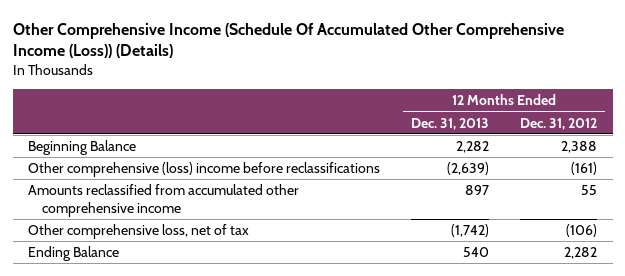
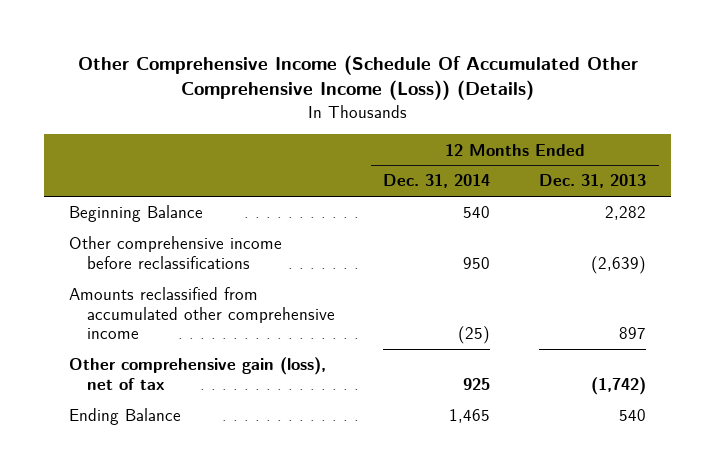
[520,117,598,130] Dec. 31, 2012 -> none
none -> [383,174,491,189] Dec. 31, 2014
[28,162,381,178] Other comprehensive (loss) income before reclassifications -> [68,236,282,269] Other comprehensive income before reclassifications
[28,224,250,240] Other comprehensive loss, net of tax -> [68,357,326,390] Other comprehensive gain (loss), net of tax

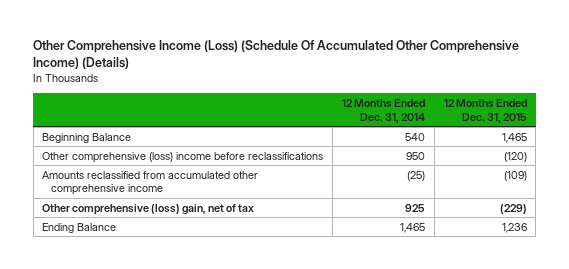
[77,54,638,101] Other Comprehensive Income (Schedule Of Accumulated Other Comprehensive Income (Loss)) (Details) -> [33,40,520,70] Other Comprehensive Income (Loss) (Schedule Of Accumulated Other Comprehensive Income) (Details)
[539,174,647,189] Dec. 31, 2013 -> none
none -> [443,98,527,123] 12 Months Ended Dec. 31, 2015
[68,236,282,269] Other comprehensive income before reclassifications -> [42,151,324,163] Other comprehensive (loss) income before reclassifications
[68,357,326,390] Other comprehensive gain (loss), net of tax -> [42,203,255,215] Other comprehensive (loss) gain, net of tax

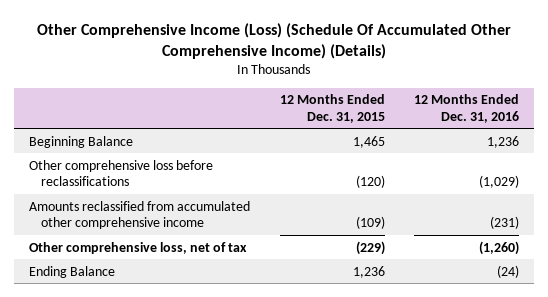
[341,98,425,123] 12 Months Ended Dec. 31, 2014 -> none
none -> [414,94,520,123] 12 Months Ended Dec. 31, 2016
[42,151,324,163] Other comprehensive (loss) income before reclassifications -> [28,159,213,186] Other comprehensive loss before reclassifications
[42,203,255,215] Other comprehensive (loss) gain, net of tax -> [28,241,247,254] Other comprehensive loss, net of tax

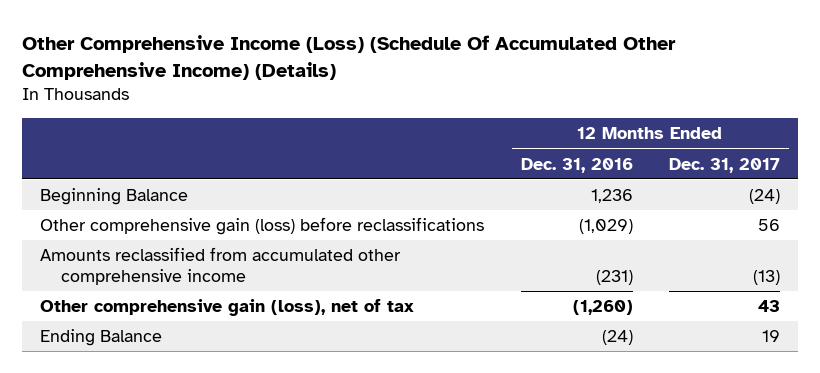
[279,94,385,123] 12 Months Ended Dec. 31, 2015 -> none
none -> [668,157,780,173] Dec. 31, 2017
[28,159,213,186] Other comprehensive loss before reclassifications -> [40,217,485,236] Other comprehensive gain (loss) before reclassifications
[28,241,247,254] Other comprehensive loss, net of tax -> [40,299,415,317] Other comprehensive gain (loss), net of tax

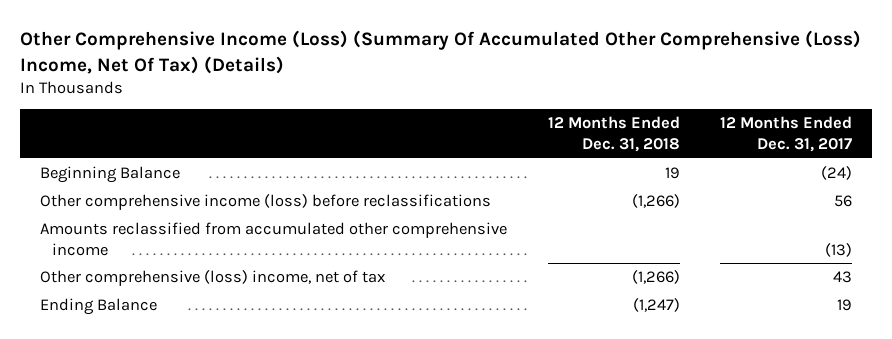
[22,34,677,80] Other Comprehensive Income (Loss) (Schedule Of Accumulated Other Comprehensive Income) (Details) -> [19,30,861,74] Other Comprehensive Income (Loss) (Summary Of Accumulated Other Comprehensive (Loss) Income, Net Of Tax) (Details)
[520,157,633,173] Dec. 31, 2016 -> none
none -> [547,116,680,152] 12 Months Ended Dec. 31, 2018
[40,217,485,236] Other comprehensive gain (loss) before reclassifications -> [39,194,491,211] Other comprehensive income (loss) before reclassifications
[40,299,415,317] Other comprehensive gain (loss), net of tax -> [39,270,385,287] Other comprehensive (loss) income, net of tax

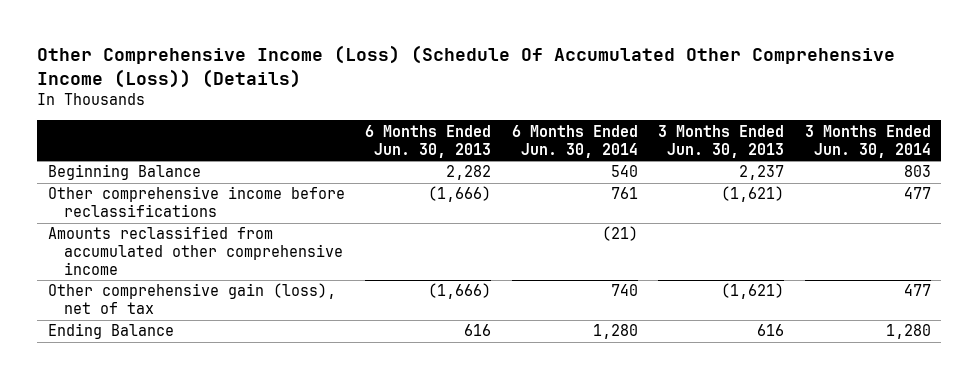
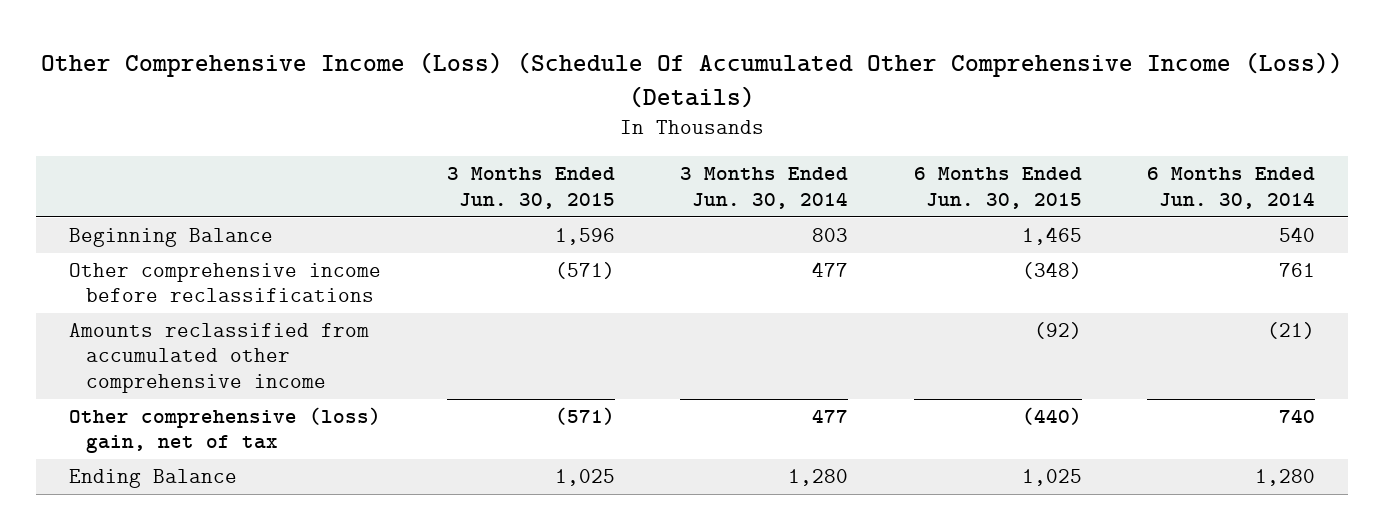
[365,124,492,158] 6 Months Ended Jun. 30, 2013 -> none
[658,124,785,158] 3 Months Ended Jun. 30, 2013 -> none
none -> [446,167,615,209] 3 Months Ended Jun. 30, 2015
none -> [913,167,1082,209] 6 Months Ended Jun. 30, 2015
[47,283,336,315] Other comprehensive gain (loss), net of tax -> [69,407,382,454] Other comprehensive (loss) gain, net of tax

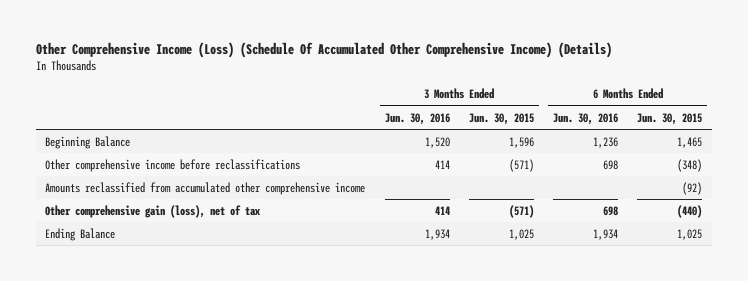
[41,51,1344,108] Other Comprehensive Income (Loss) (Schedule Of Accumulated Other Comprehensive Income (Loss)) (Details) -> [35,42,612,59] Other Comprehensive Income (Loss) (Schedule Of Accumulated Other Comprehensive Income) (Details)
[680,167,849,209] 3 Months Ended Jun. 30, 2014 -> none
[1146,167,1315,209] 6 Months Ended Jun. 30, 2014 -> none
none -> [384,112,450,125] Jun. 30, 2016
none -> [553,112,619,125] Jun. 30, 2016
[69,407,382,454] Other comprehensive (loss) gain, net of tax -> [45,204,261,218] Other comprehensive gain (loss), net of tax

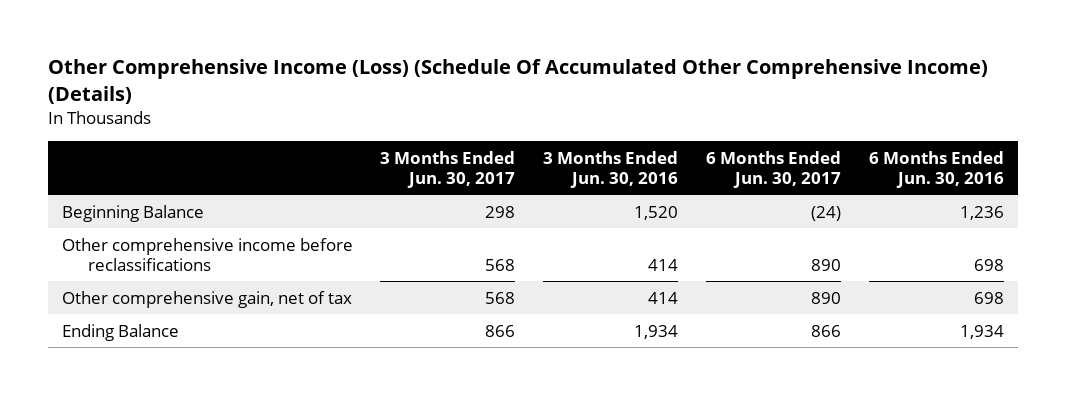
[468,112,534,125] Jun. 30, 2015 -> none
[637,112,703,125] Jun. 30, 2015 -> none
none -> [380,150,516,188] 3 Months Ended Jun. 30, 2017
none -> [705,150,841,188] 6 Months Ended Jun. 30, 2017
[45,181,366,195] Amounts reclassified from accumulated other comprehensive income -> none
[45,204,261,218] Other comprehensive gain (loss), net of tax -> [61,290,352,308] Other comprehensive gain, net of tax

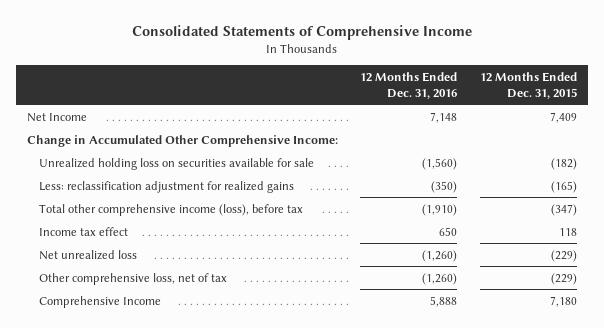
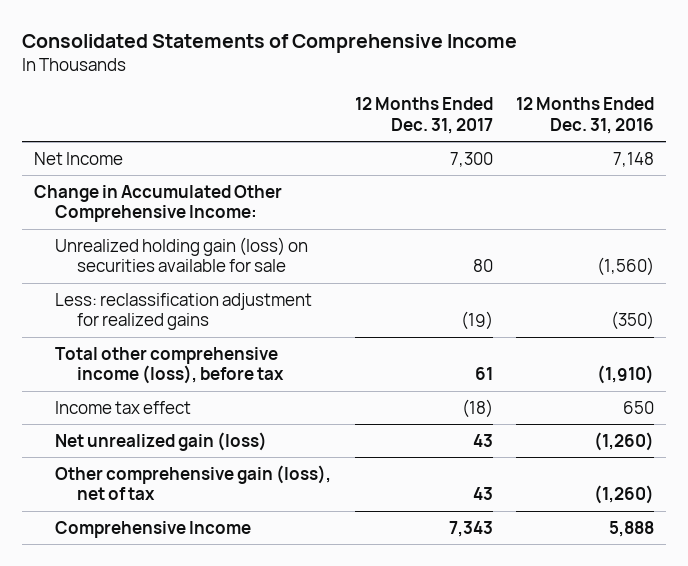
[479,71,577,99] 12 Months Ended Dec. 31, 2015 -> none
none -> [354,97,493,135] 12 Months Ended Dec. 31, 2017
[38,157,314,170] Unrealized holding loss on securities available for sale -> [55,236,309,273] Unrealized holding gain (loss) on securities available for sale
[38,249,137,260] Net unrealized loss -> [55,431,268,451] Net unrealized gain (loss)
[38,272,227,285] Other comprehensive loss, net of tax -> [55,464,332,501] Other comprehensive gain (loss), net of tax

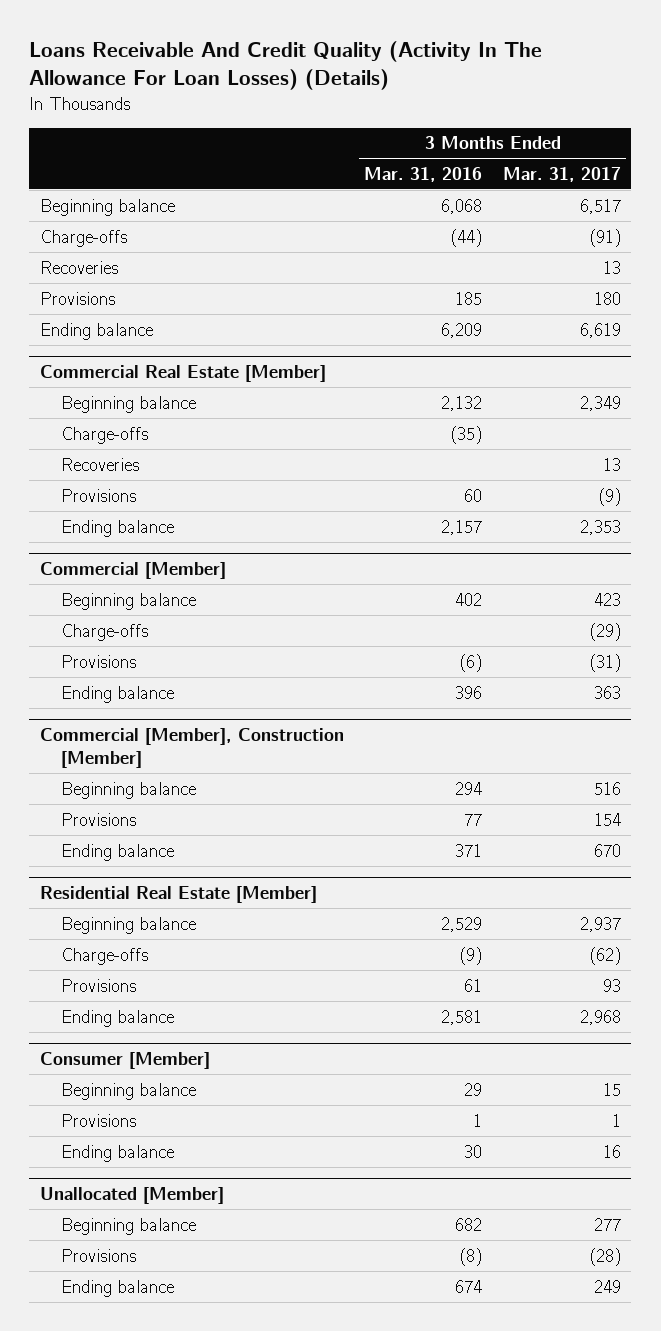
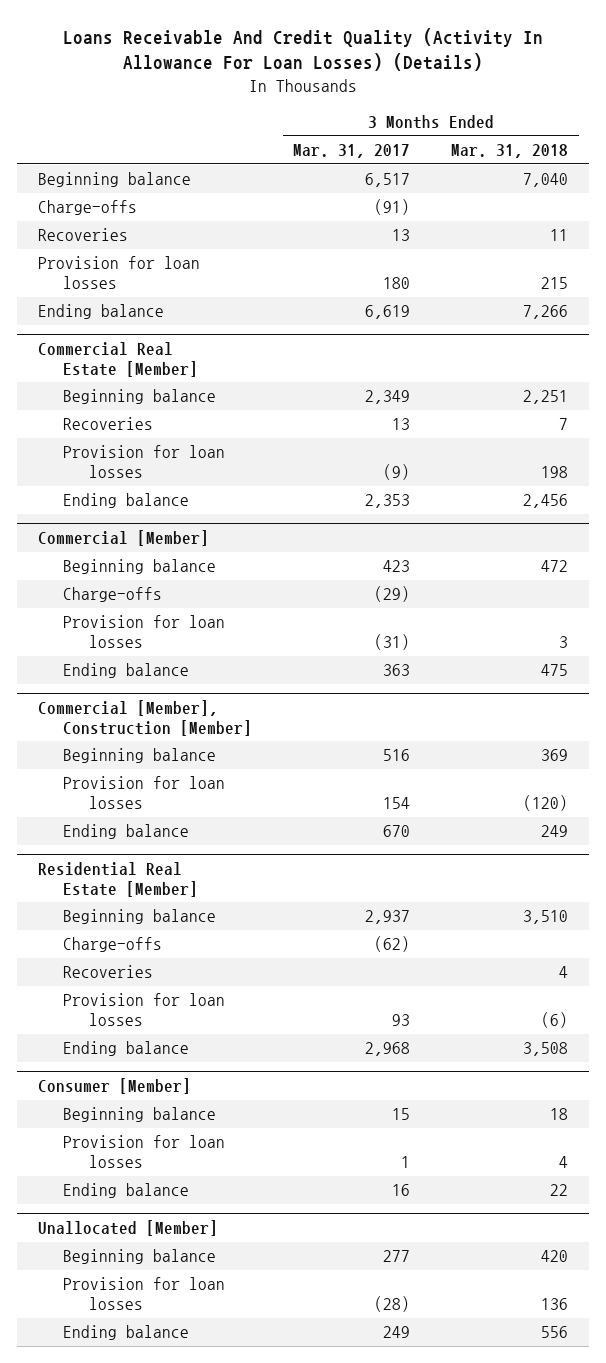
[29,41,543,91] Loans Receivable And Credit Quality (Activity In The Allowance For Loan Losses) (Details) -> [62,27,543,72] Loans Receivable And Credit Quality (Activity In Allowance For Loan Losses) (Details)
[364,166,483,182] Mar. 31, 2016 -> none
none -> [451,144,569,159] Mar. 31, 2018
[39,291,115,305] Provisions -> [37,256,200,289] Provision for loan losses
[60,426,148,444] Charge-offs -> none
[60,488,136,502] Provisions -> [63,445,226,478] Provision for loan losses
[60,654,136,668] Provisions -> [63,615,226,648] Provision for loan losses
[60,812,136,826] Provisions -> [63,776,226,809] Provision for loan losses
none -> [63,965,154,979] Recoveries
[60,978,136,992] Provisions -> [63,993,226,1026] Provision for loan losses
[60,1113,136,1127] Provisions -> [63,1135,226,1168] Provision for loan losses
[60,1248,136,1262] Provisions -> [63,1277,226,1310] Provision for loan losses

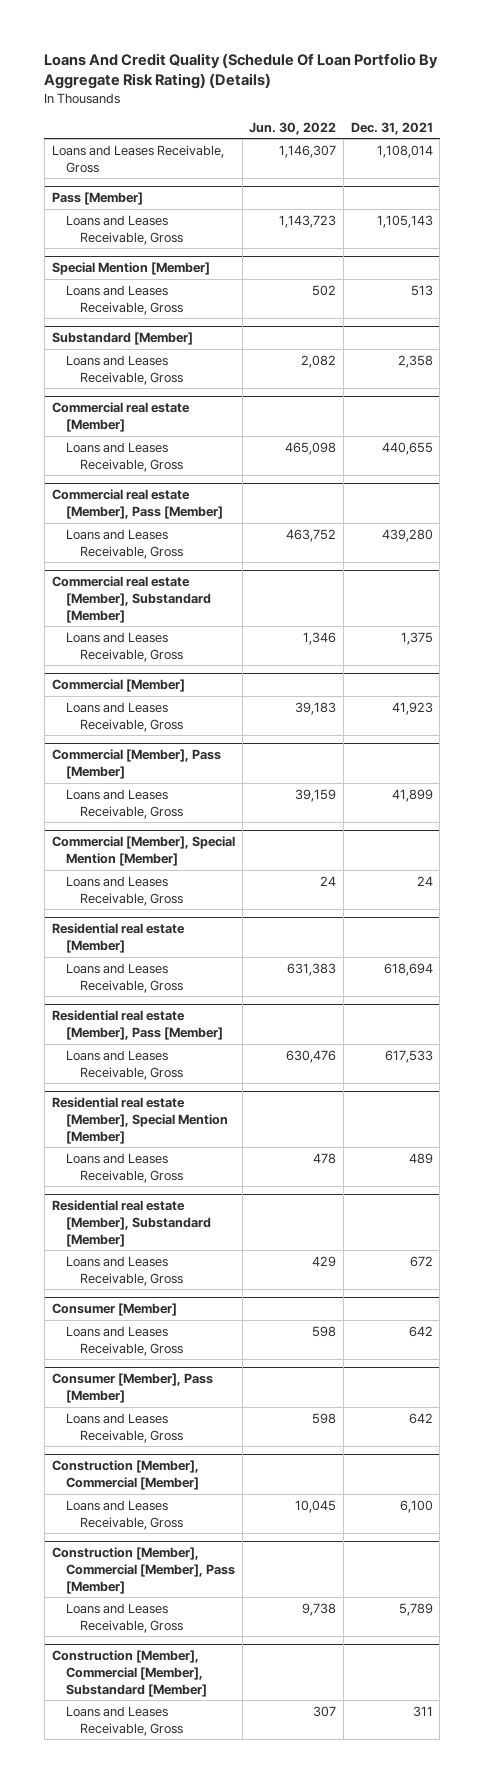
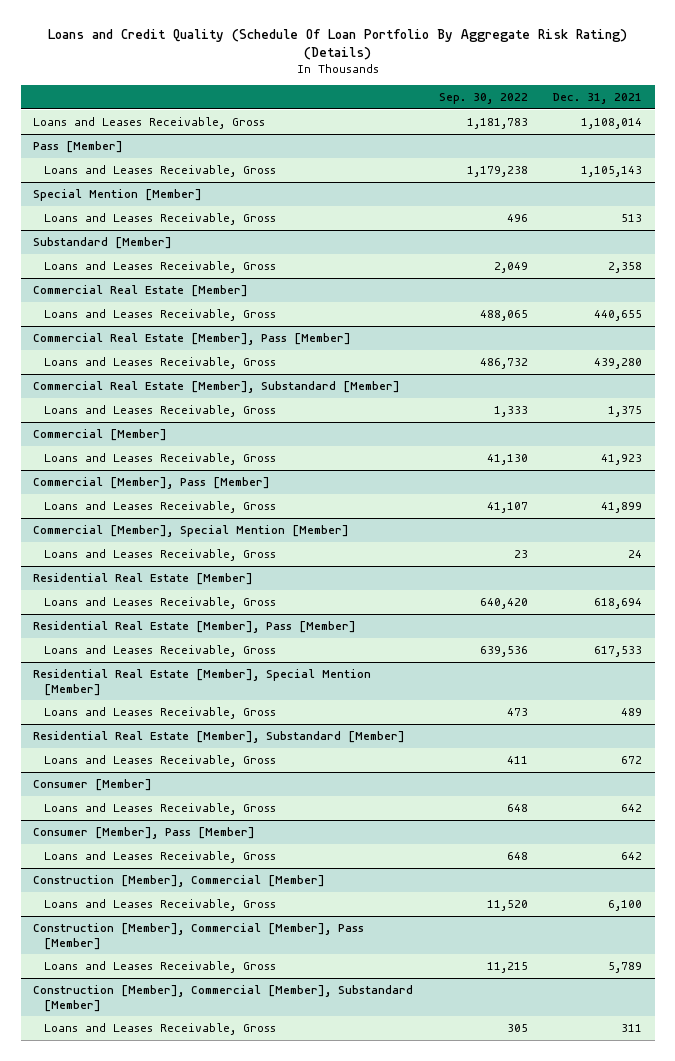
[44,52,439,89] Loans And Credit Quality (Schedule Of Loan Portfolio By Aggregate Risk Rating) (Details) -> [47,29,627,61] Loans and Credit Quality (Schedule Of Loan Portfolio By Aggregate Risk Rating) (Details)
[249,121,337,135] Jun. 30, 2022 -> none
none -> [438,93,528,105] Sep. 30, 2022
[51,402,190,433] Commercial real estate [Member] -> [33,284,249,297] Commercial Real Estate [Member]
[51,489,223,520] Commercial real estate [Member], Pass [Member] -> [33,332,352,345] Commercial Real Estate [Member], Pass [Member]
[51,576,211,623] Commercial real estate [Member], Substandard [Member] -> [33,380,401,393] Commercial Real Estate [Member], Substandard [Member]
[51,923,185,954] Residential real estate [Member] -> [33,572,254,585] Residential Real Estate [Member]
[51,1010,223,1041] Residential real estate [Member], Pass [Member] -> [33,620,357,633] Residential Real Estate [Member], Pass [Member]
[51,1097,228,1144] Residential real estate [Member], Special Mention [Member] -> [33,668,372,696] Residential Real Estate [Member], Special Mention [Member]
[51,1200,211,1247] Residential real estate [Member], Substandard [Member] -> [33,730,406,743] Residential Real Estate [Member], Substandard [Member]

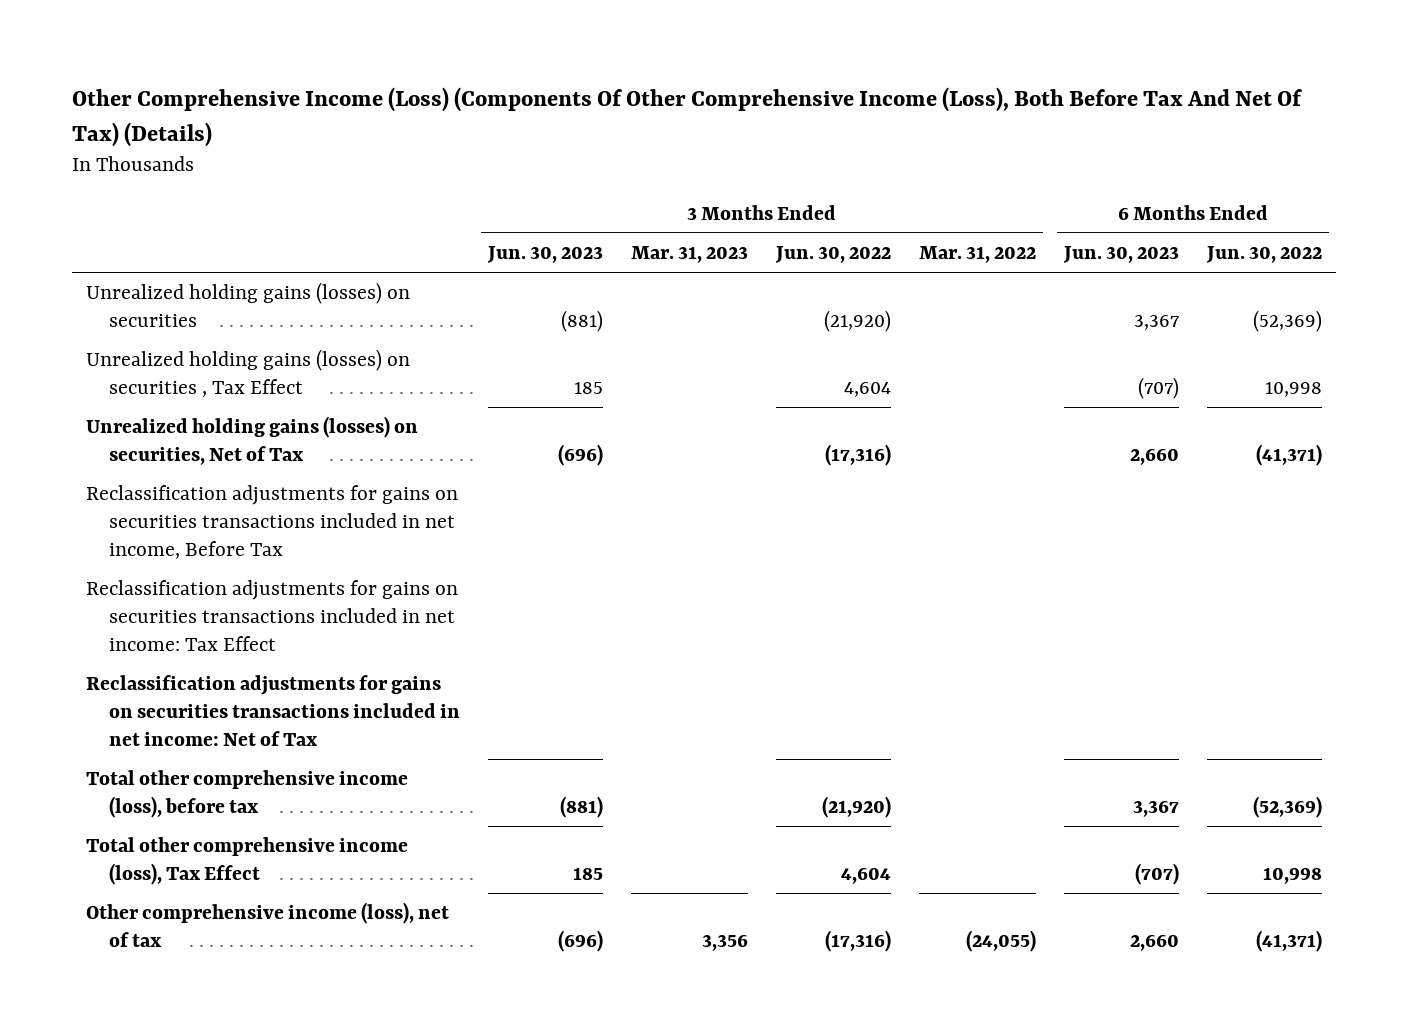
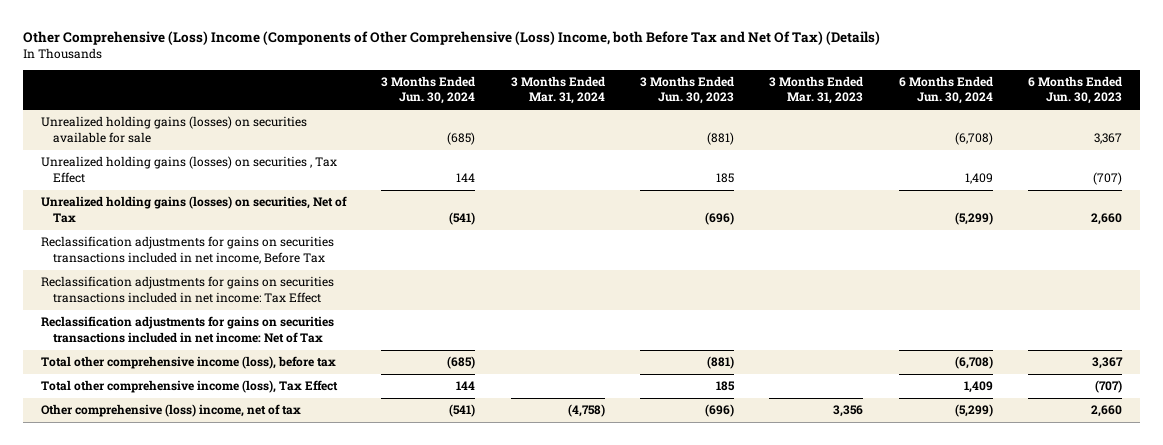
[71,87,1302,148] Other Comprehensive Income (Loss) (Components Of Other Comprehensive Income (Loss), Both Before Tax And Net Of Tax) (Details) -> [23,30,881,45] Other Comprehensive (Loss) Income (Components of Other Comprehensive (Loss) Income, both Before Tax and Net Of Tax) (Details)
[774,245,891,263] Jun. 30, 2022 -> none
[918,245,1036,263] Mar. 31, 2022 -> none
[1206,245,1323,263] Jun. 30, 2022 -> none
none -> [381,75,476,105] 3 Months Ended Jun. 30, 2024
none -> [510,75,605,105] 3 Months Ended Mar. 31, 2024
none -> [898,75,993,105] 6 Months Ended Jun. 30, 2024
[85,282,410,327] Unrealized holding gains (losses) on securities -> [40,116,307,143] Unrealized holding gains (losses) on securities available for sale
[85,902,449,947] Other comprehensive income (loss), net of tax -> [40,404,301,418] Other comprehensive (loss) income, net of tax

